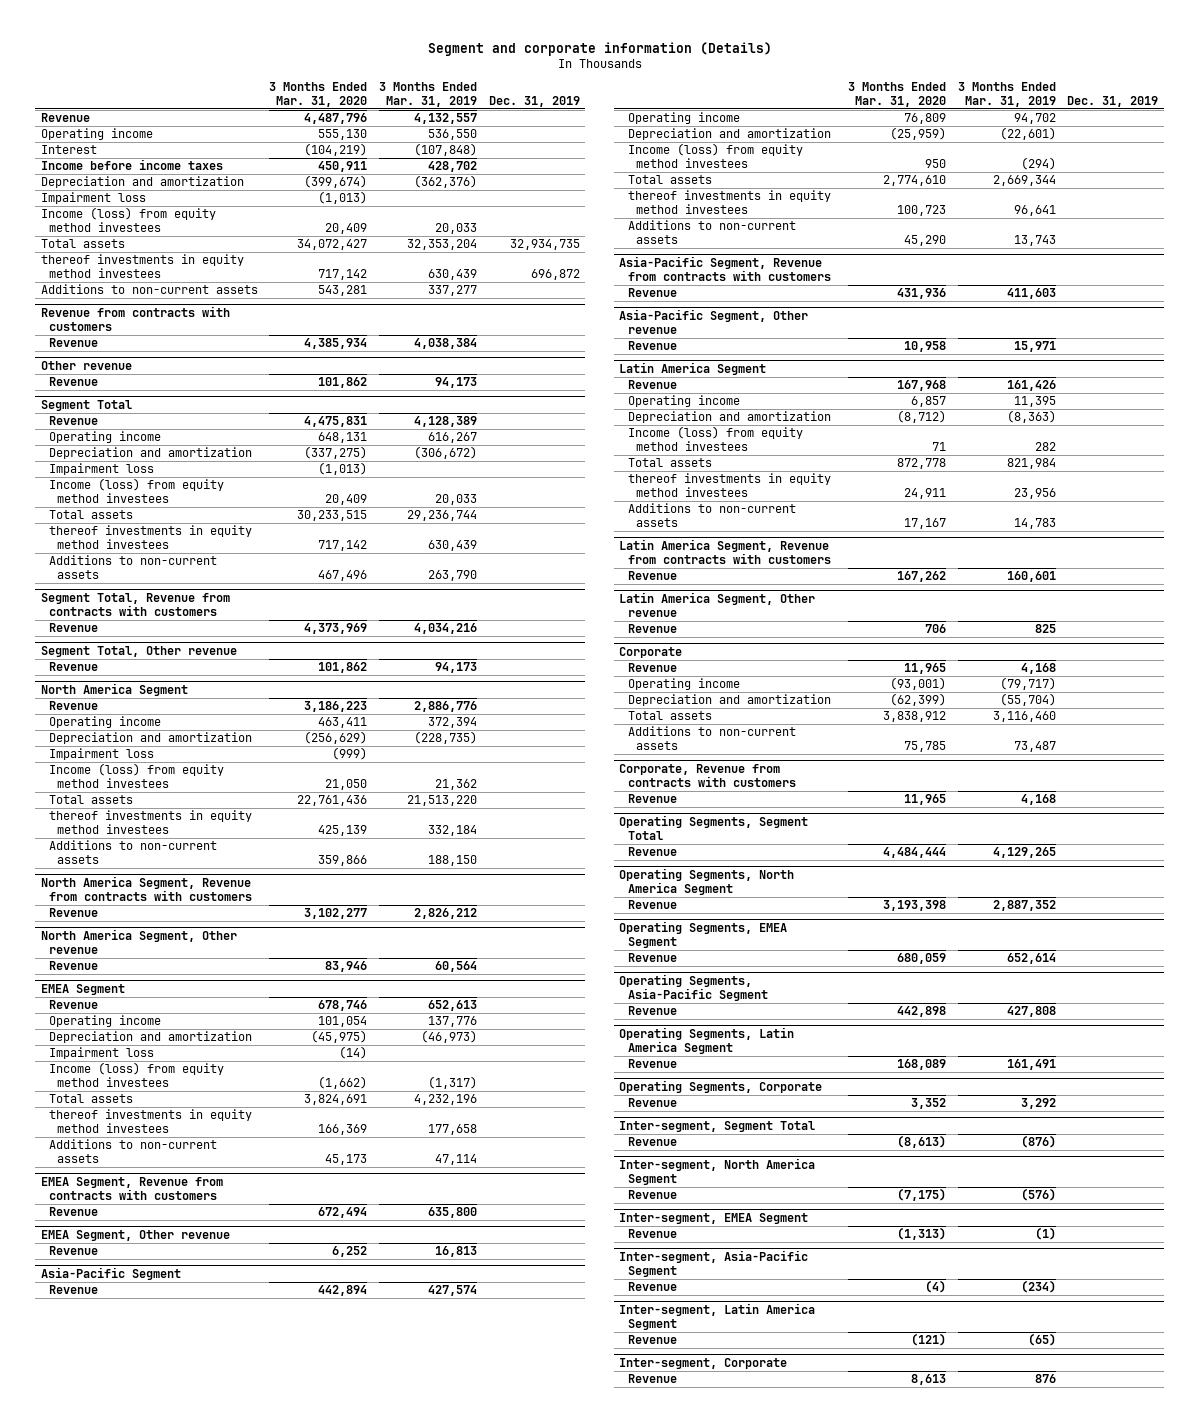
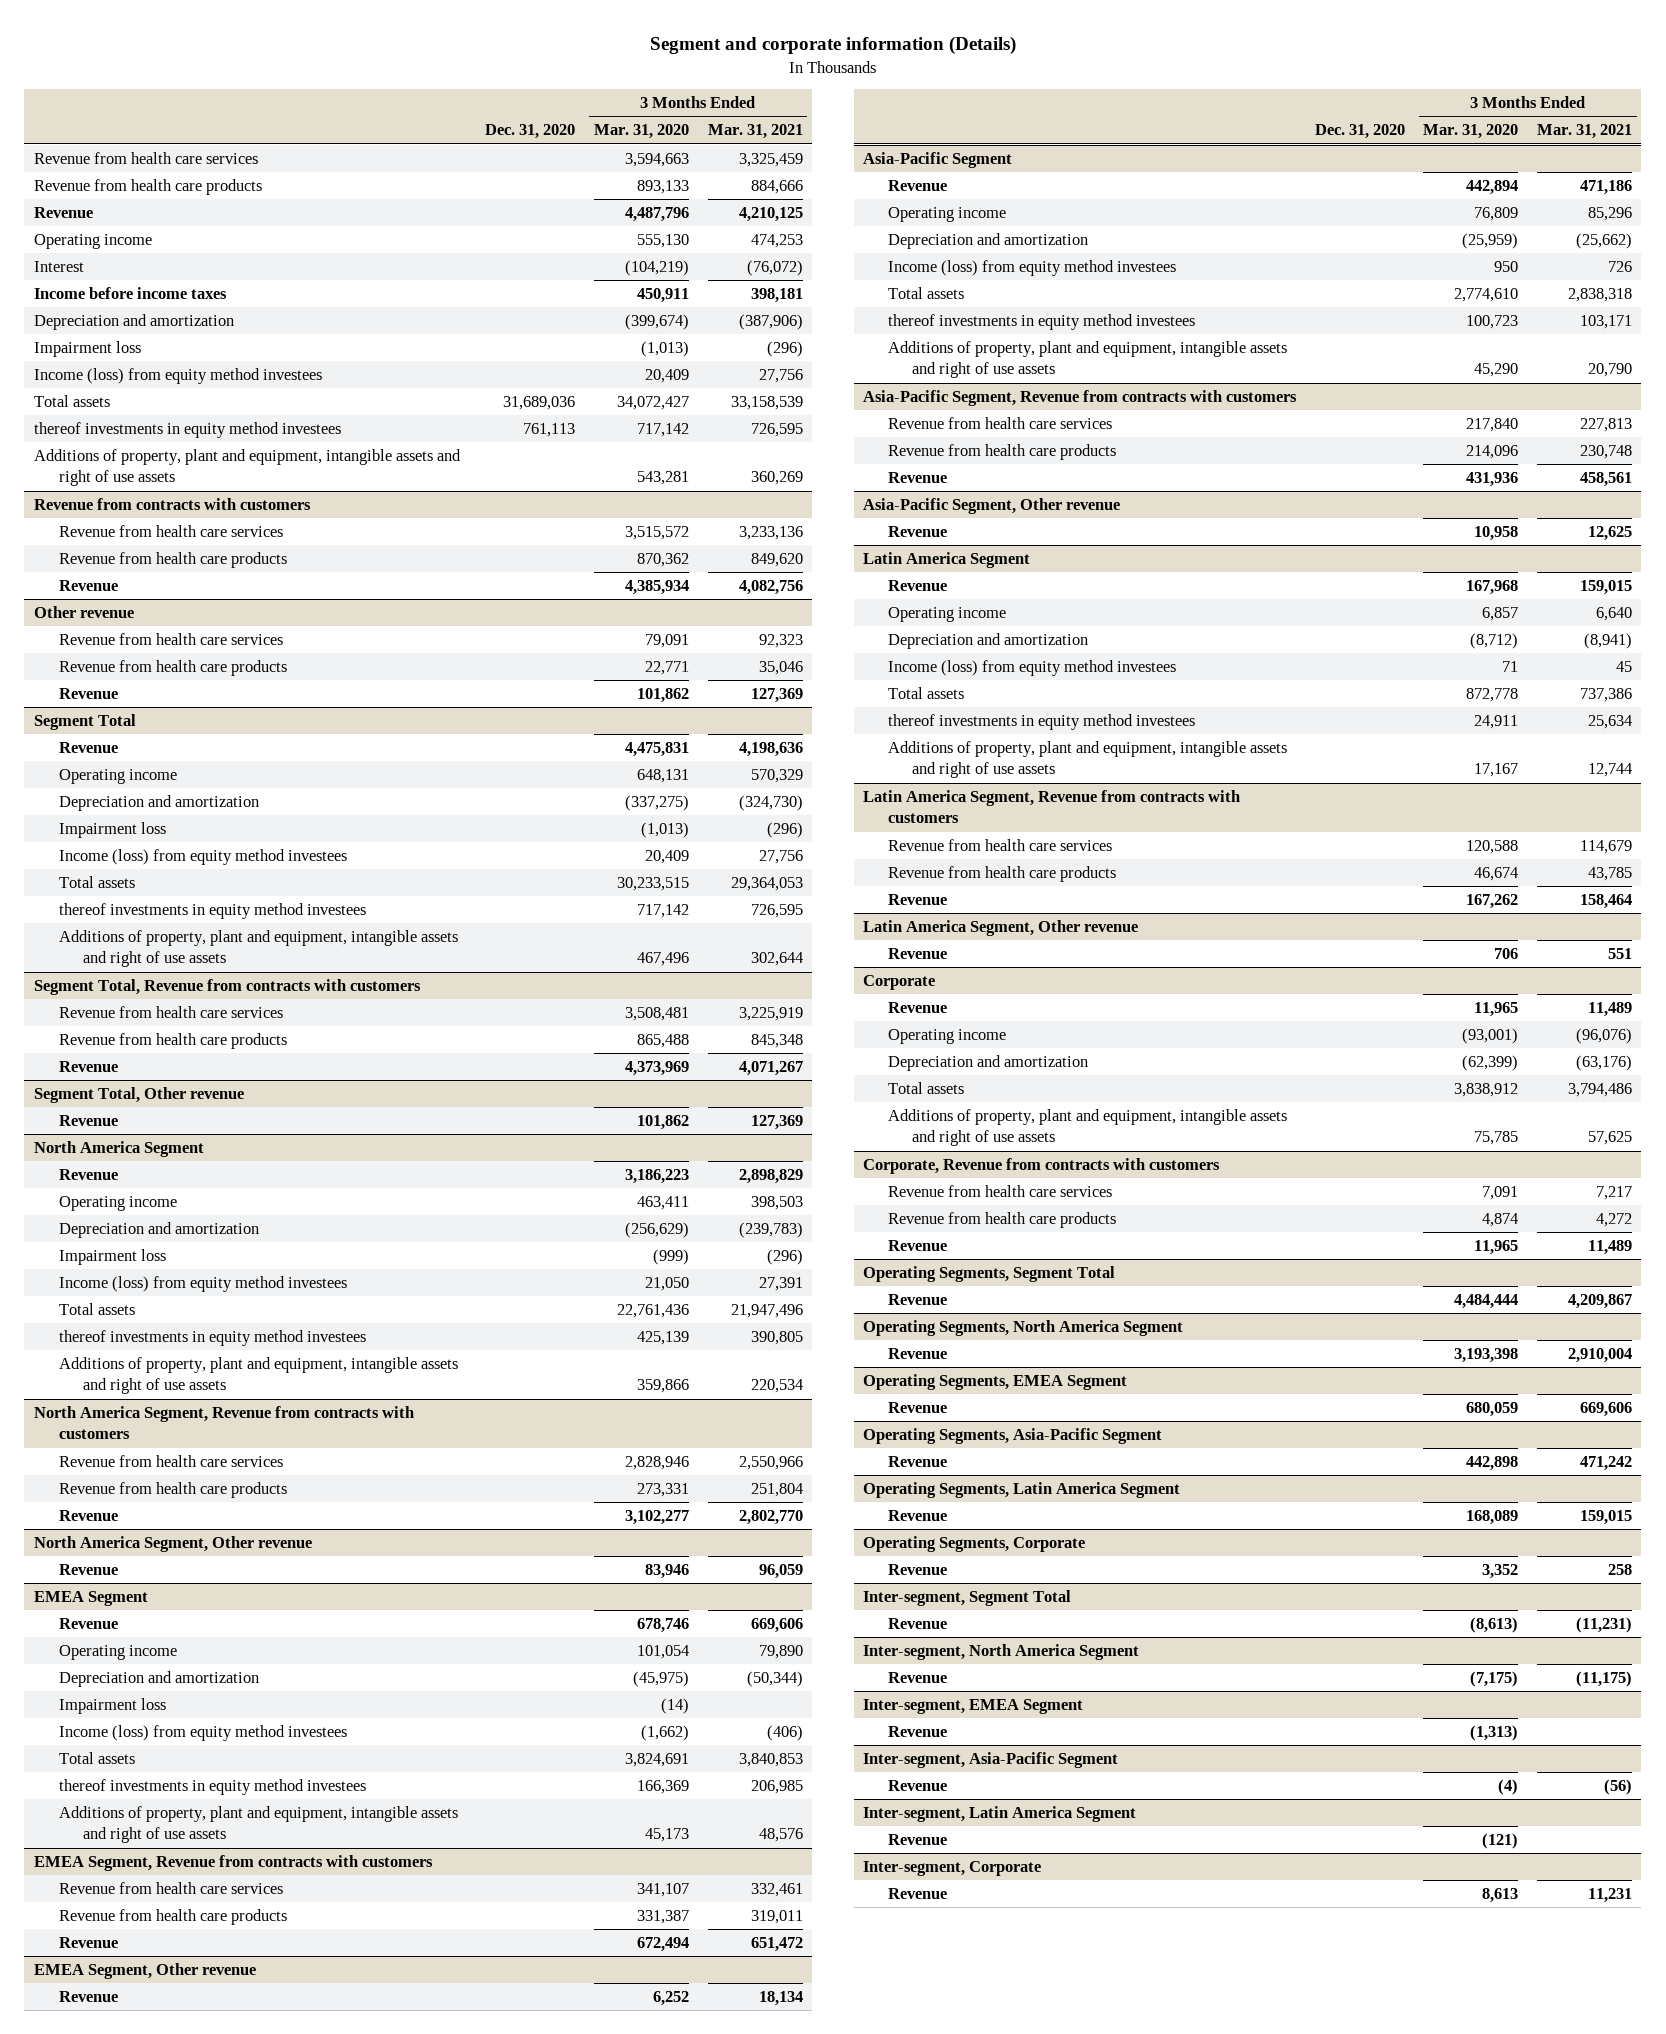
[379,82,478,107] 3 Months Ended Mar. 31, 2019 -> none
[488,95,580,107] Dec. 31, 2019 -> none
none -> [485,124,576,140] Dec. 31, 2020
none -> [707,124,803,140] Mar. 31, 2021
none -> [33,152,258,165] Revenue from health care services
none -> [33,179,262,196] Revenue from health care products
[40,284,258,295] Additions to non-current assets -> [33,449,461,487] Additions of property, plant and equipment, intangible assets and right of use assets
none -> [58,525,283,538] Revenue from health care services
none -> [58,552,287,569] Revenue from health care products
none -> [58,633,283,646] Revenue from health care services
none -> [58,660,287,677] Revenue from health care products
[48,555,217,579] Additions to non-current assets -> [58,930,458,968] Additions of property, plant and equipment, intangible assets and right of use assets
none -> [58,1006,283,1019] Revenue from health care services
none -> [58,1033,287,1050] Revenue from health care products
[48,840,217,864] Additions to non-current assets -> [58,1357,458,1395] Additions of property, plant and equipment, intangible assets and right of use assets
none -> [58,1455,283,1468] Revenue from health care services
none -> [58,1482,287,1499] Revenue from health care products
[48,1139,217,1163] Additions to non-current assets -> [58,1806,458,1844] Additions of property, plant and equipment, intangible assets and right of use assets
none -> [58,1882,283,1895] Revenue from health care services
none -> [58,1909,287,1926] Revenue from health care products
[627,220,796,244] Additions to non-current assets -> [887,341,1287,379] Additions of property, plant and equipment, intangible assets and right of use assets
none -> [887,417,1112,430] Revenue from health care services
none -> [887,444,1116,461] Revenue from health care products
[627,503,796,527] Additions to non-current assets -> [887,741,1287,779] Additions of property, plant and equipment, intangible assets and right of use assets
none -> [887,839,1112,852] Revenue from health care services
none -> [887,866,1116,883] Revenue from health care products
[627,726,796,750] Additions to non-current assets -> [887,1109,1287,1147] Additions of property, plant and equipment, intangible assets and right of use assets
none -> [887,1185,1112,1198] Revenue from health care services
none -> [887,1212,1116,1229] Revenue from health care products

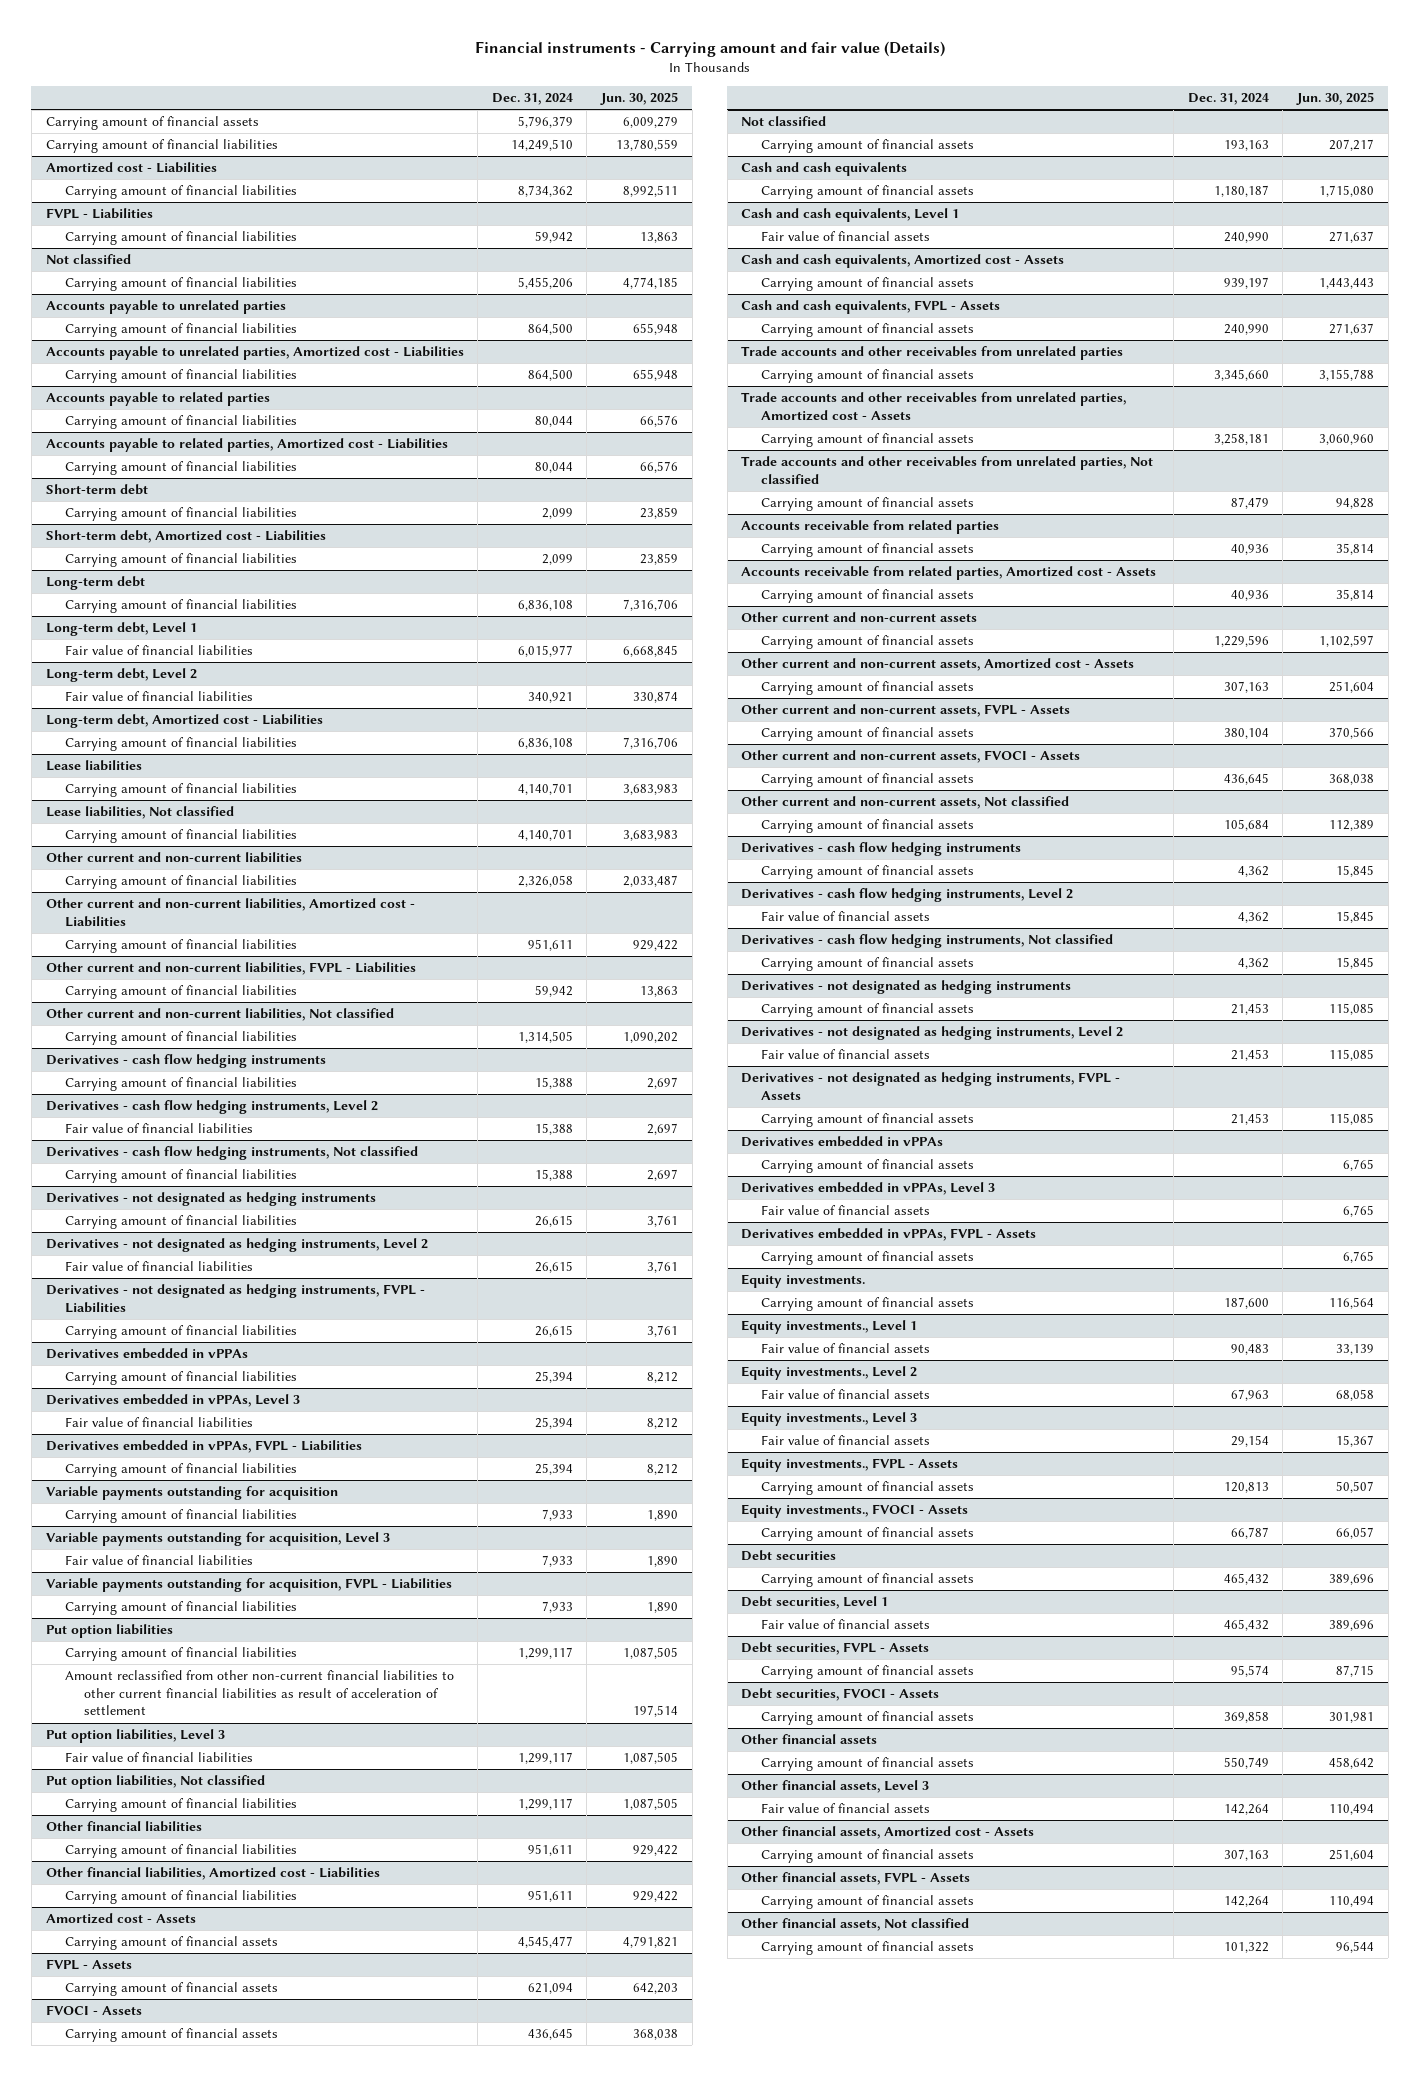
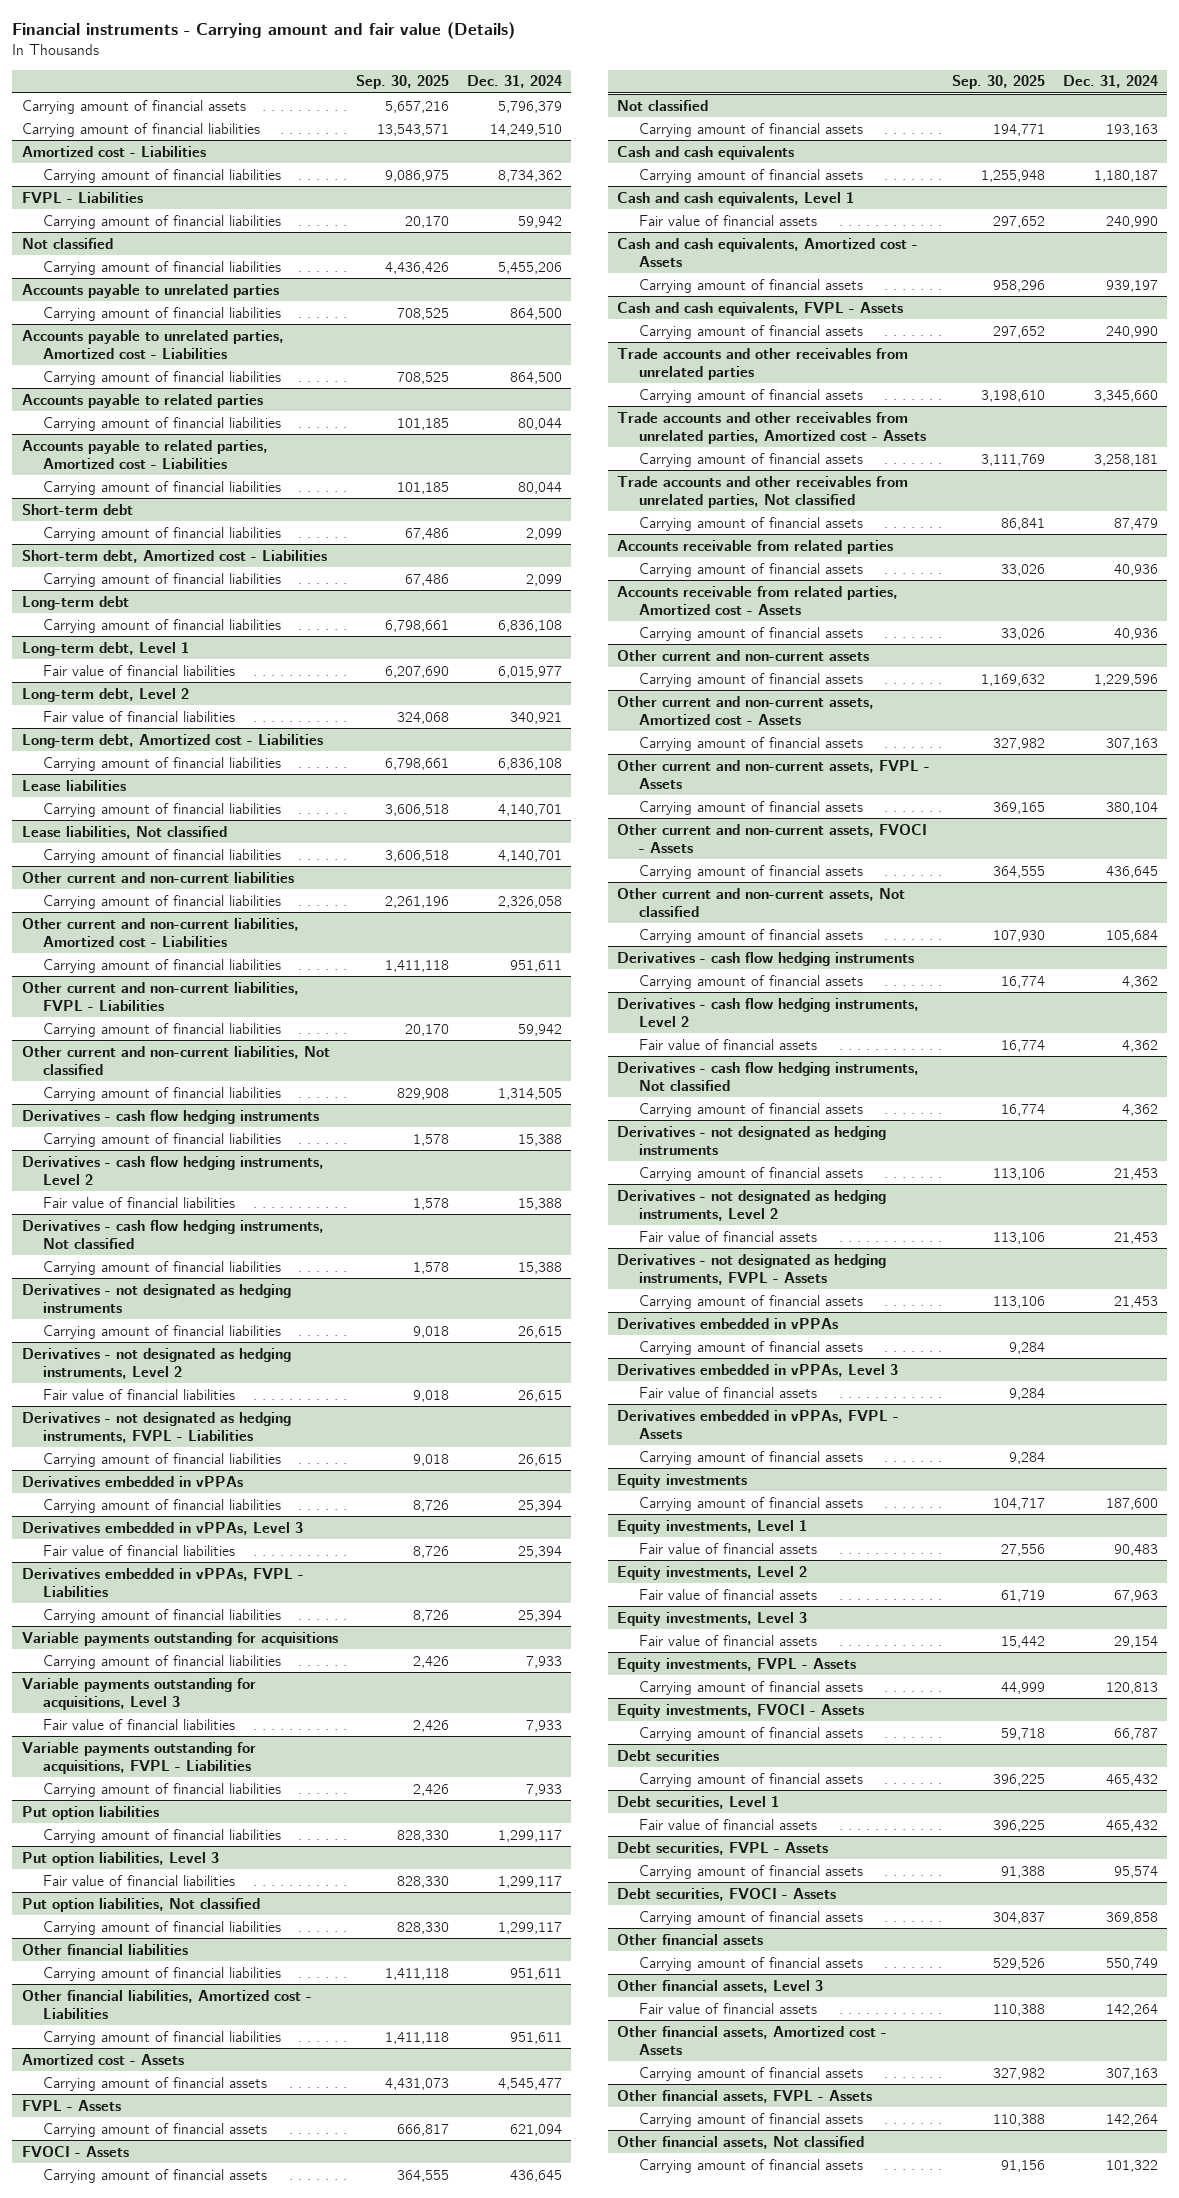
[600,91,679,105] Jun. 30, 2025 -> none
none -> [355,75,449,90] Sep. 30, 2025
[45,1486,338,1501] Variable payments outstanding for acquisition -> [21,1631,338,1646] Variable payments outstanding for acquisitions
[45,1532,390,1547] Variable payments outstanding for acquisition, Level 3 -> [21,1677,256,1710] Variable payments outstanding for acquisitions, Level 3
[45,1578,452,1593] Variable payments outstanding for acquisition, FVPL - Liabilities -> [21,1741,256,1774] Variable payments outstanding for acquisitions, FVPL - Liabilities
[64,1670,454,1716] Amount reclassified from other non-current financial liabilities to other current financial liabilities as result of acceleration of settlement -> none
[741,1274,866,1289] Equity investments. -> [617,1473,748,1488] Equity investments
[741,1320,918,1335] Equity investments., Level 1 -> [617,1519,808,1534] Equity investments, Level 1
[741,1366,918,1381] Equity investments., Level 2 -> [617,1565,808,1580] Equity investments, Level 2
[741,1412,918,1427] Equity investments., Level 3 -> [617,1611,808,1626] Equity investments, Level 3
[741,1458,959,1473] Equity investments., FVPL - Assets -> [617,1657,857,1672] Equity investments, FVPL - Assets
[741,1504,969,1519] Equity investments., FVOCI - Assets -> [617,1703,865,1718] Equity investments, FVOCI - Assets

